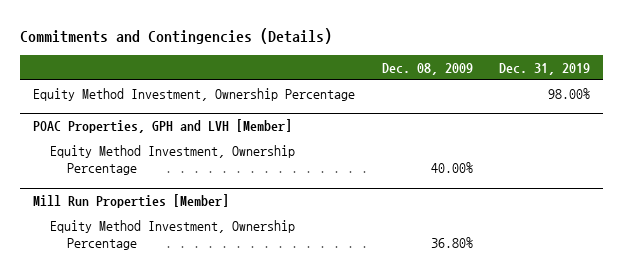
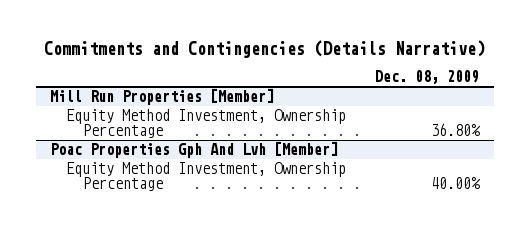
[19,28,332,45] Commitments and Contingencies (Details) -> [43,39,485,58] Commitments and Contingencies (Details Narrative)
[499,62,591,75] Dec. 31, 2019 -> none
[33,87,356,101] Equity Method Investment, Ownership Percentage -> none
[33,119,293,134] POAC Properties, GPH and LVH [Member] -> none
[50,144,296,175] Equity Method Investment, Ownership Percentage -> none
none -> [50,141,339,159] Poac Properties Gph And Lvh [Member]
none -> [66,162,347,192] Equity Method Investment, Ownership Percentage

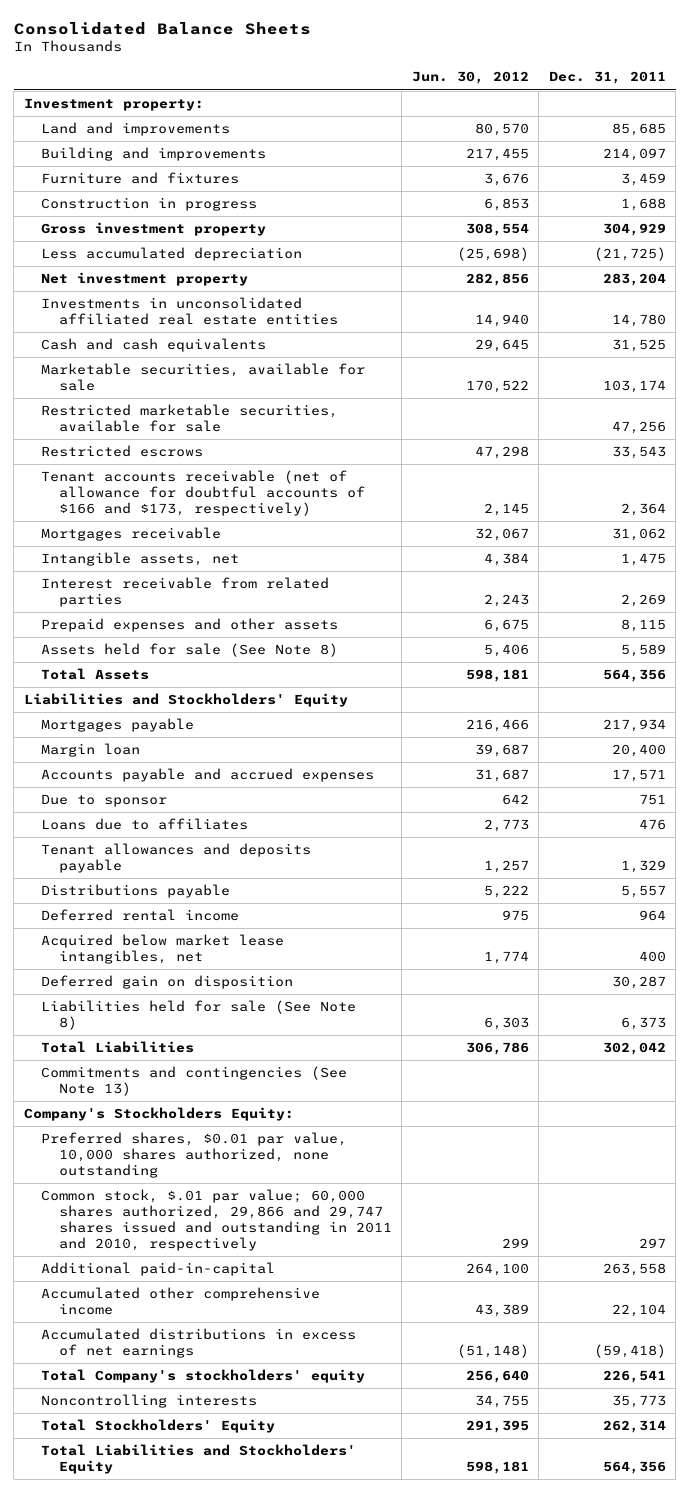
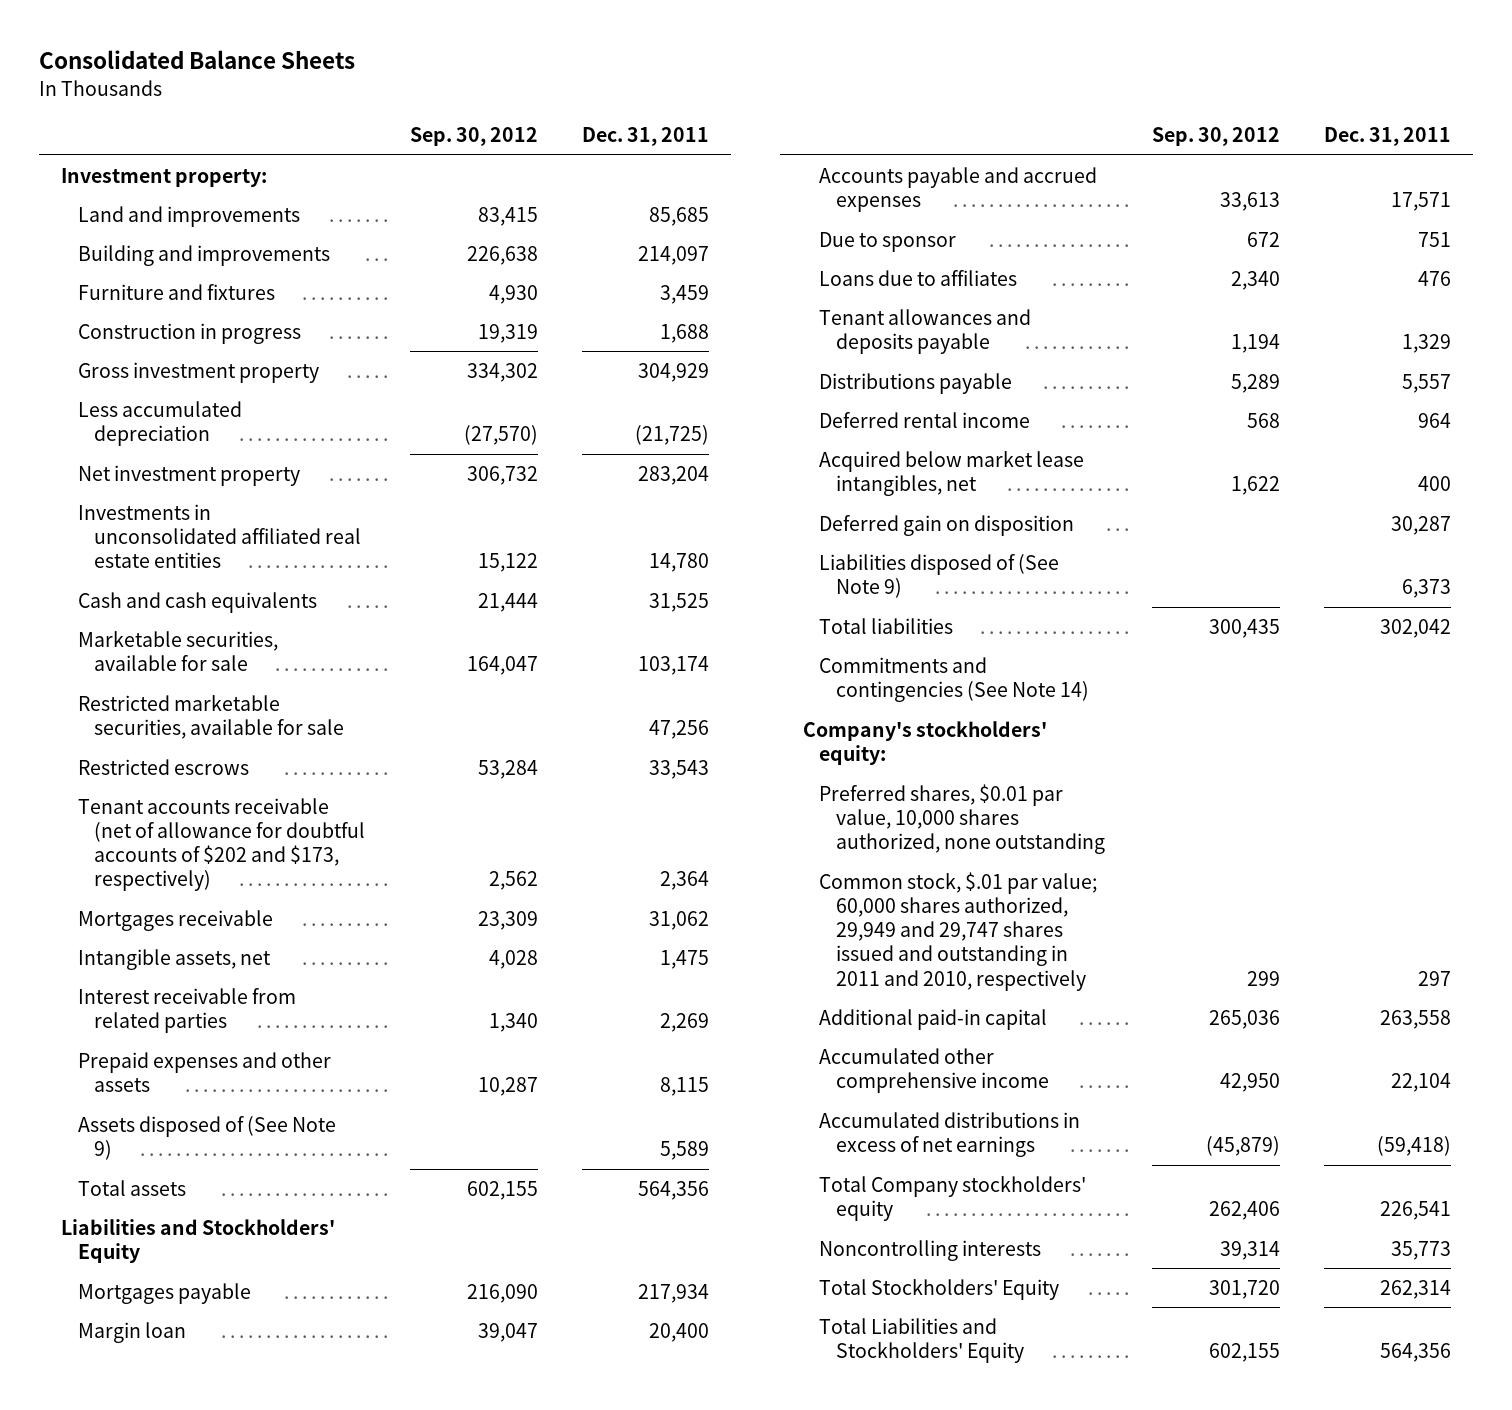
[411,71,529,85] Jun. 30, 2012 -> none
none -> [409,127,538,147] Sep. 30, 2012
[41,470,365,517] Tenant accounts receivable (net of allowance for doubtful accounts of $166 and $173, respectively) -> [77,797,366,892] Tenant accounts receivable (net of allowance for doubtful accounts of $202 and $173, respectively)
[41,643,339,658] Assets held for sale (See Note 8) -> [77,1115,336,1161] Assets disposed of (See Note 9)
[41,668,150,681] Total Assets -> [77,1179,186,1196] Total assets
[41,1000,357,1031] Liabilities held for sale (See Note 8) -> [819,553,1060,599] Liabilities disposed of (See Note 9)
[41,1041,195,1054] Total Liabilities -> [819,617,954,634] Total liabilities
[41,1066,348,1097] Commitments and contingencies (See Note 13) -> [819,656,1090,703] Commitments and contingencies (See Note 14)
[23,1107,294,1122] Company's Stockholders Equity: -> [802,720,1047,766] Company's stockholders' equity:
[41,1189,392,1252] Common stock, $.01 par value; 60,000 shares authorized, 29,866 and 29,747 shares issued and outstanding in 2011 and 2010, respectively -> [819,871,1098,991] Common stock, $.01 par value; 60,000 shares authorized, 29,949 and 29,747 shares issued and outstanding in 2011 and 2010, respectively
[41,1262,276,1277] Additional paid-in-capital -> [819,1008,1048,1030] Additional paid-in capital
[41,1369,366,1384] Total Company's stockholders' equity -> [819,1175,1087,1222] Total Company stockholders' equity

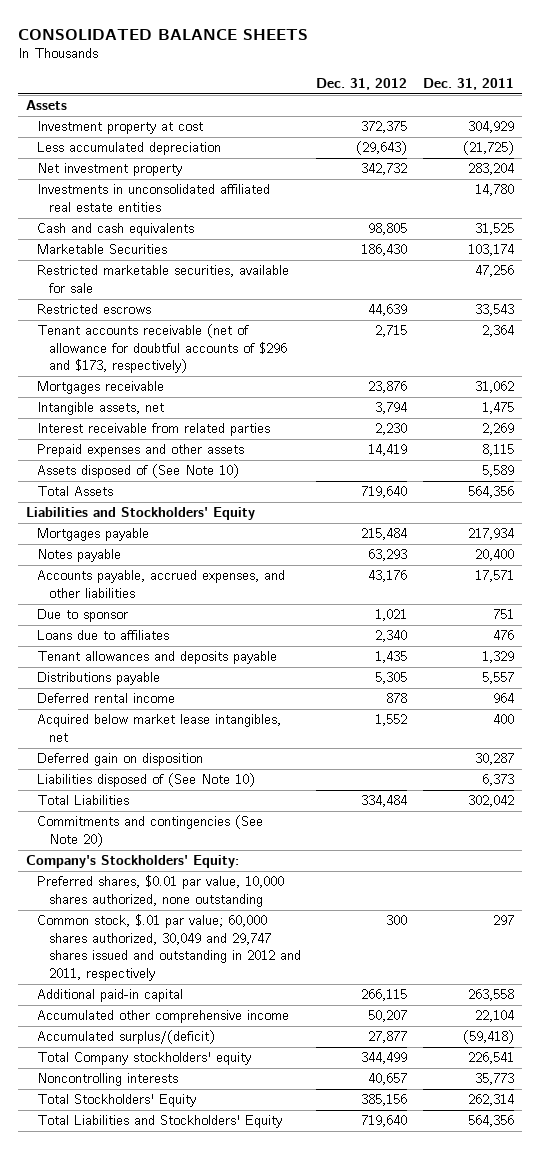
[38,50,355,70] Consolidated Balance Sheets -> [18,28,309,40] CONSOLIDATED BALANCE SHEETS
[409,127,538,147] Sep. 30, 2012 -> none
none -> [316,77,408,90] Dec. 31, 2012
[60,167,267,187] Investment property: -> none
[77,205,300,227] Land and improvements -> none
[77,244,330,266] Building and improvements -> none
[77,283,275,300] Furniture and fixtures -> none
[77,322,301,344] Construction in progress -> none
none -> [26,100,68,111] Assets
[77,361,319,383] Gross investment property -> [37,121,204,135] Investment property at cost
[77,630,278,672] Marketable securities, available for sale -> [37,244,168,255] Marketable Securities
[77,797,366,892] Tenant accounts receivable (net of allowance for doubtful accounts of $202 and $173, respectively) -> [37,324,287,374] Tenant accounts receivable (net of allowance for doubtful accounts of $296 and $173, respectively)
[77,1115,336,1161] Assets disposed of (See Note 9) -> [37,464,240,479] Assets disposed of (See Note 10)
[77,1179,186,1196] Total assets -> [37,486,114,497] Total Assets
[77,1321,186,1343] Margin loan -> none
none -> [37,549,122,563] Notes payable
[819,166,1098,213] Accounts payable and accrued expenses -> [37,570,286,598] Accounts payable, accrued expenses, and other liabilities
[819,553,1060,599] Liabilities disposed of (See Note 9) -> [37,773,256,788] Liabilities disposed of (See Note 10)
[819,617,954,634] Total liabilities -> [37,795,130,806] Total Liabilities
[819,656,1090,703] Commitments and contingencies (See Note 14) -> [37,815,264,847] Commitments and contingencies (See Note 20)
[802,720,1047,766] Company's stockholders' equity: -> [26,855,240,869] Company's Stockholders' Equity:
[819,871,1098,991] Common stock, $.01 par value; 60,000 shares authorized, 29,949 and 29,747 shares issued and outstanding in 2011 and 2010, respectively -> [37,914,301,981] Common stock, $.01 par value; 60,000 shares authorized, 30,049 and 29,747 shares issued and outstanding in 2012 and 2011, respectively
[819,1111,1081,1158] Accumulated distributions in excess of net earnings -> [37,1030,216,1045] Accumulated surplus/(deficit)

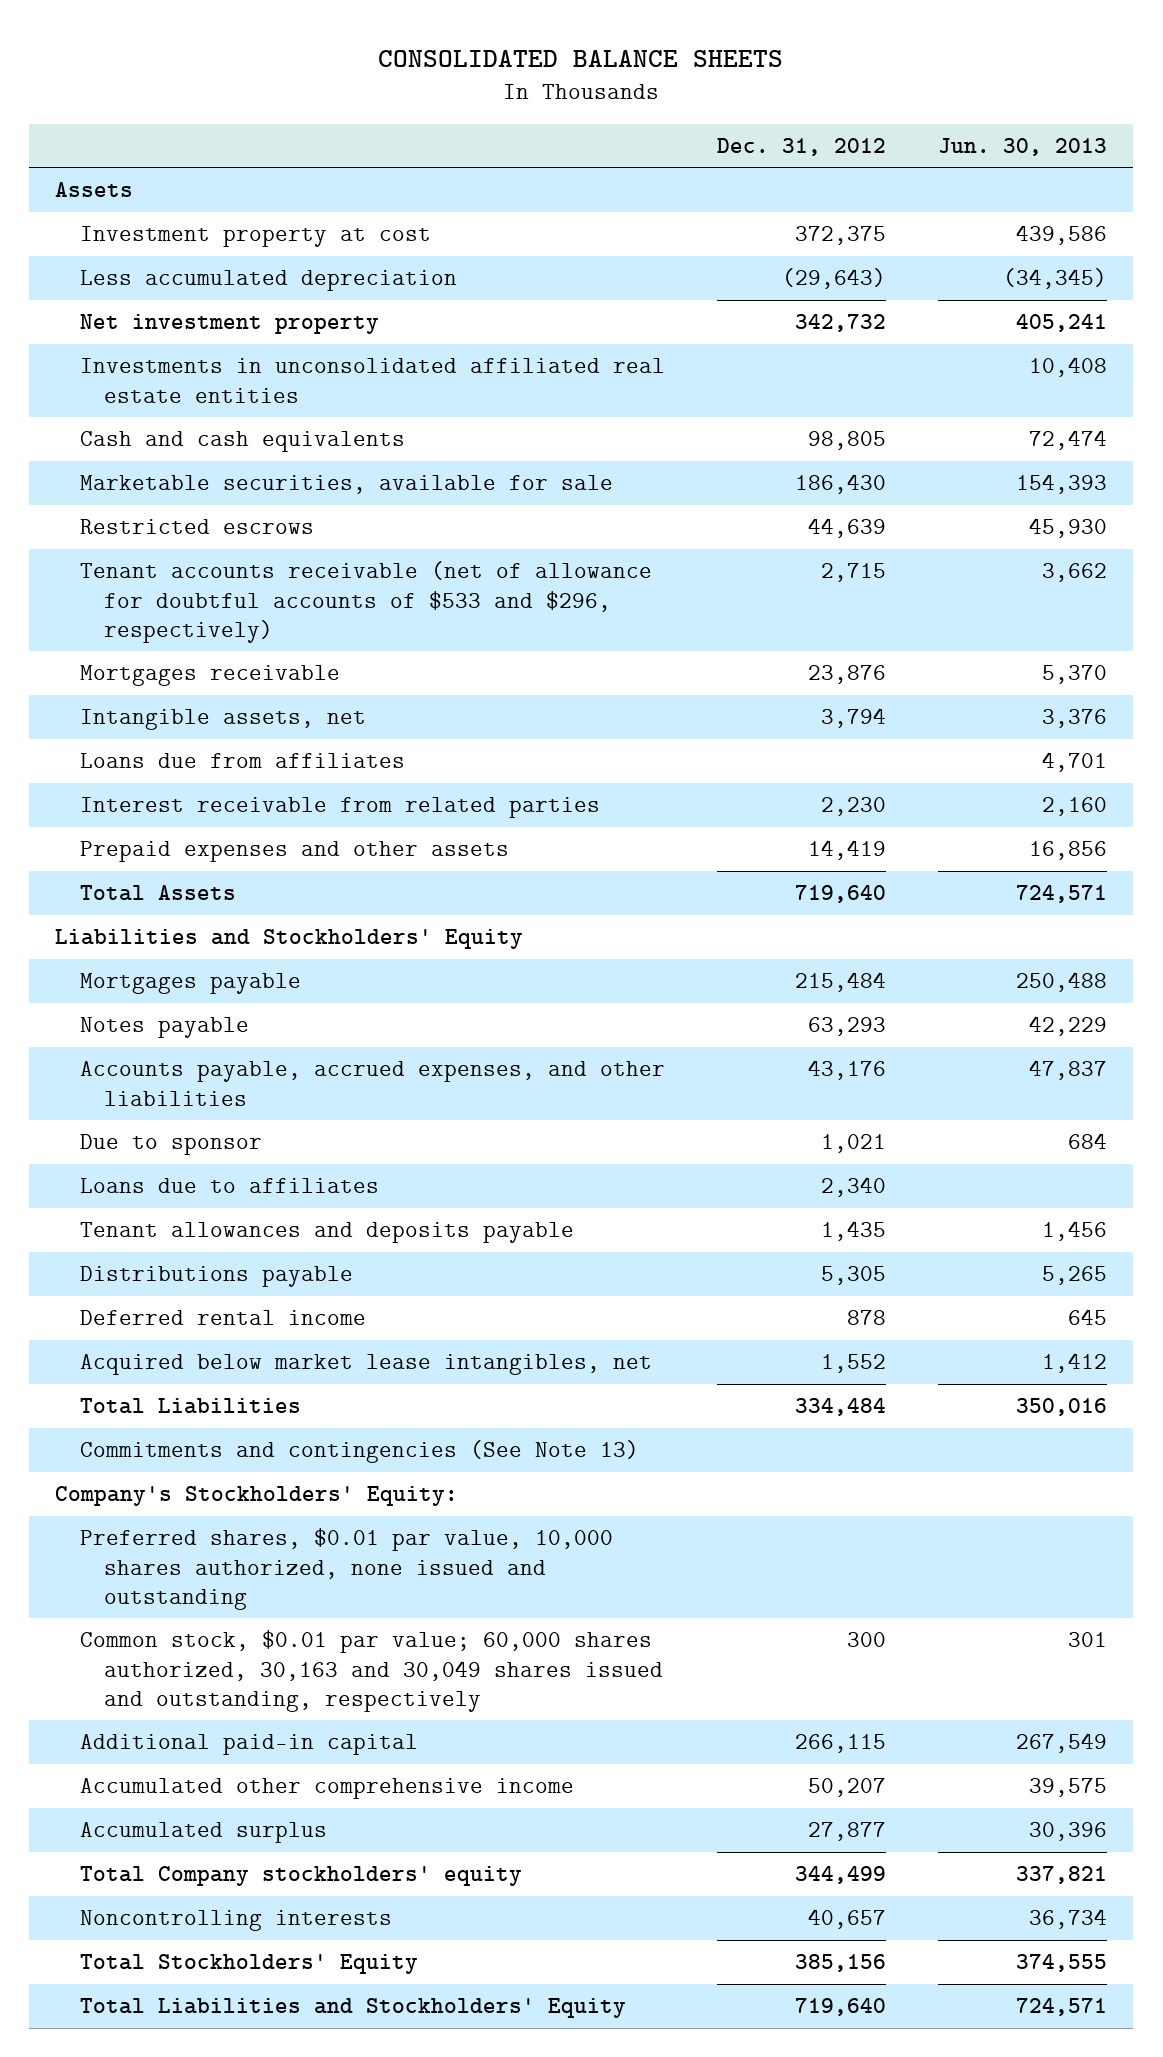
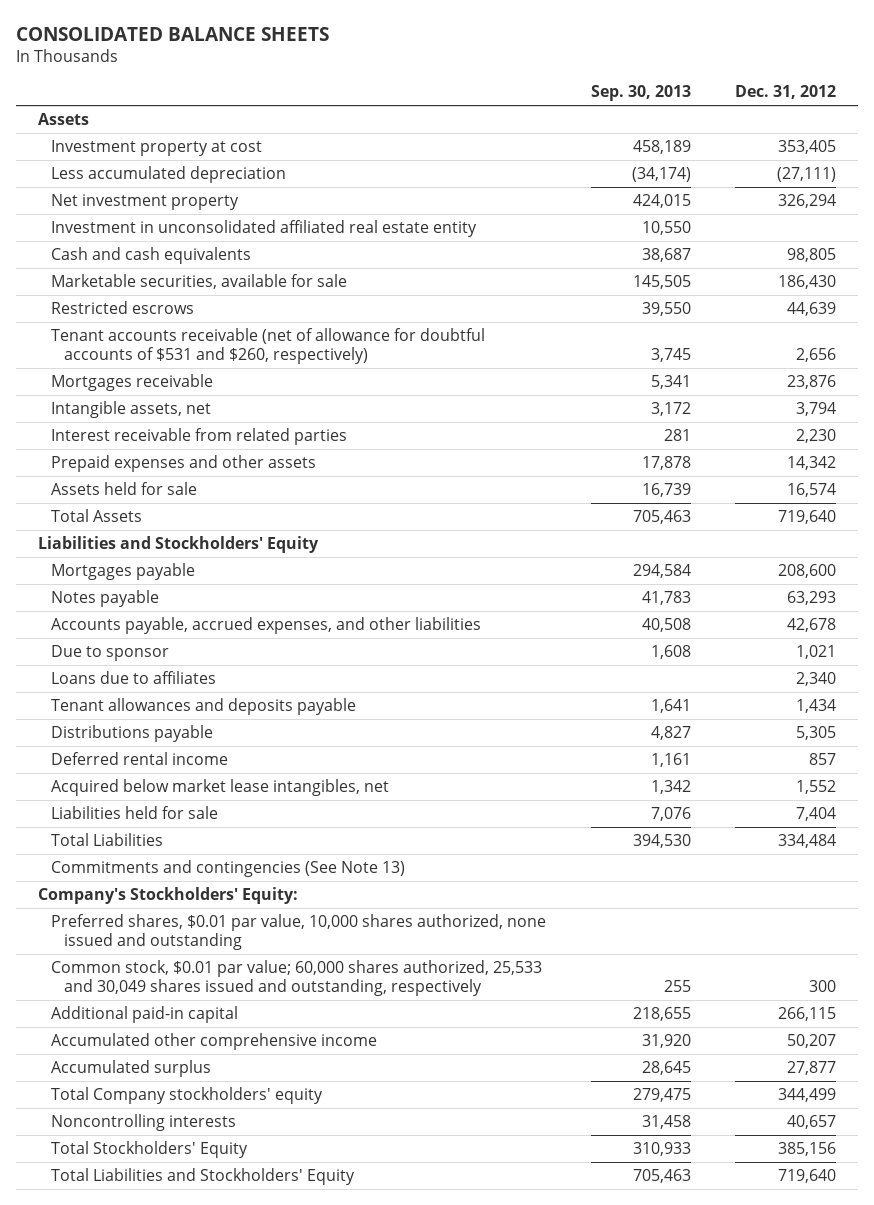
[938,137,1108,156] Jun. 30, 2013 -> none
none -> [590,85,691,102] Sep. 30, 2013
[794,226,886,246] 372,375 -> [778,139,837,154] 353,405
[781,268,886,290] (29,643) -> [777,166,837,182] (27,111)
[794,314,886,333] 342,732 -> [778,193,837,208] 326,294
[79,358,665,403] Investments in unconsolidated affiliated real estate entities -> [50,219,477,237] Investment in unconsolidated affiliated real estate entity
[79,561,652,644] Tenant accounts receivable (net of allowance for doubtful accounts of $533 and $296, respectively) -> [50,327,485,365] Tenant accounts receivable (net of allowance for doubtful accounts of $531 and $260, respectively)
[820,563,886,583] 2,715 -> [796,348,837,363] 2,656
[79,753,405,769] Loans due from affiliates -> none
[807,840,886,861] 14,419 -> [787,455,837,470] 14,342
none -> [50,481,197,495] Assets held for sale
[794,972,886,993] 215,484 -> [778,563,837,578] 208,600
[807,1060,886,1081] 43,176 -> [787,617,837,632] 42,678
[820,1221,886,1242] 1,435 -> [796,698,837,713] 1,434
[846,1310,886,1326] 878 -> [809,752,837,765] 857
none -> [50,805,218,819] Liabilities held for sale
[79,1630,663,1713] Common stock, $0.01 par value; 60,000 shares authorized, 30,163 and 30,049 shares issued and outstanding, respectively -> [50,959,542,997] Common stock, $0.01 par value; 60,000 shares authorized, 25,533 and 30,049 shares issued and outstanding, respectively

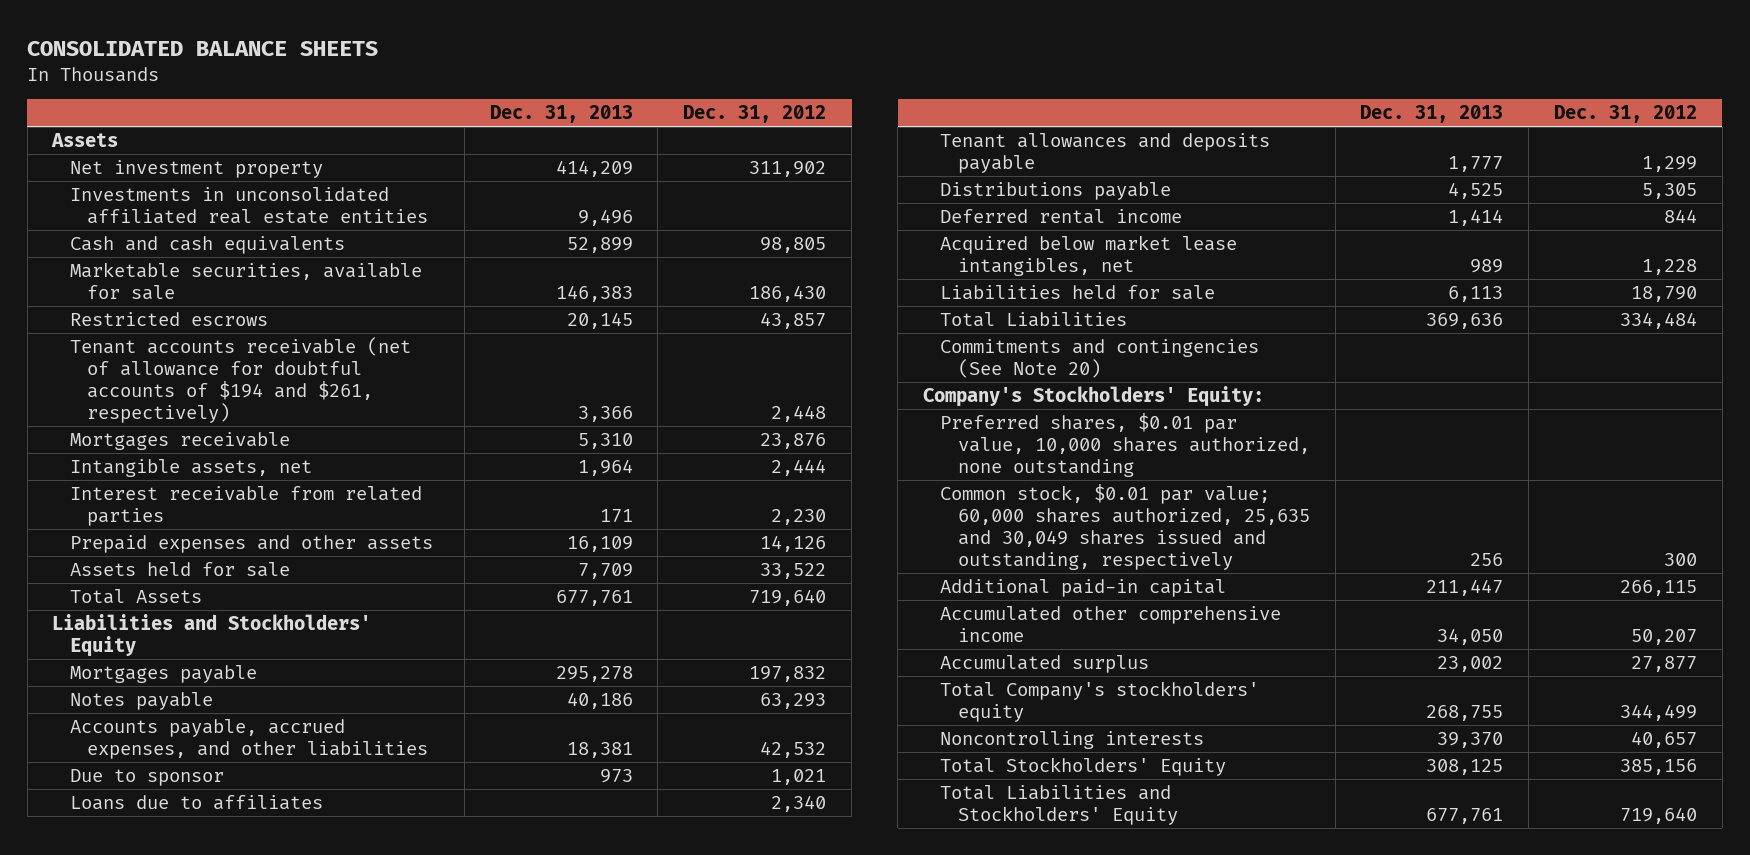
[590,85,691,102] Sep. 30, 2013 -> none
none -> [489,105,633,124] Dec. 31, 2013
[50,139,262,156] Investment property at cost -> none
[50,165,286,183] Less accumulated depreciation -> none
[778,193,837,208] 326,294 -> [749,160,827,177] 311,902
[50,219,477,237] Investment in unconsolidated affiliated real estate entity -> [69,186,429,225] Investments in unconsolidated affiliated real estate entities
[787,301,837,316] 44,639 -> [760,311,827,329] 43,857
[50,327,485,365] Tenant accounts receivable (net of allowance for doubtful accounts of $531 and $260, respectively) -> [69,336,411,424] Tenant accounts receivable (net of allowance for doubtful accounts of $194 and $261, respectively)
[796,348,837,363] 2,656 -> [771,405,827,423] 2,448
[796,401,837,416] 3,794 -> [771,458,827,476] 2,444
[787,455,837,470] 14,342 -> [760,534,827,552] 14,126
[787,482,837,497] 16,574 -> [760,562,827,579] 33,522
[778,563,837,578] 208,600 -> [749,665,827,682] 197,832
[787,617,837,632] 42,678 -> [760,741,827,759] 42,532
[796,698,837,713] 1,434 -> [1642,156,1698,173] 1,299
[809,752,837,765] 857 -> [1664,208,1698,223] 844
[796,779,837,794] 1,552 -> [1642,259,1698,276] 1,228
[796,806,837,821] 7,404 -> [1631,285,1698,302] 18,790
[50,859,405,877] Commitments and contingencies (See Note 13) -> [940,338,1260,379] Commitments and contingencies (See Note 20)
[50,913,546,951] Preferred shares, $0.01 par value, 10,000 shares authorized, none issued and outstanding -> [940,412,1310,478] Preferred shares, $0.01 par value, 10,000 shares authorized, none outstanding
[50,959,542,997] Common stock, $0.01 par value; 60,000 shares authorized, 25,533 and 30,049 shares issued and outstanding, respectively -> [940,483,1310,571] Common stock, $0.01 par value; 60,000 shares authorized, 25,635 and 30,049 shares issued and outstanding, respectively
[50,1086,323,1104] Total Company stockholders' equity -> [940,680,1260,723] Total Company's stockholders' equity

